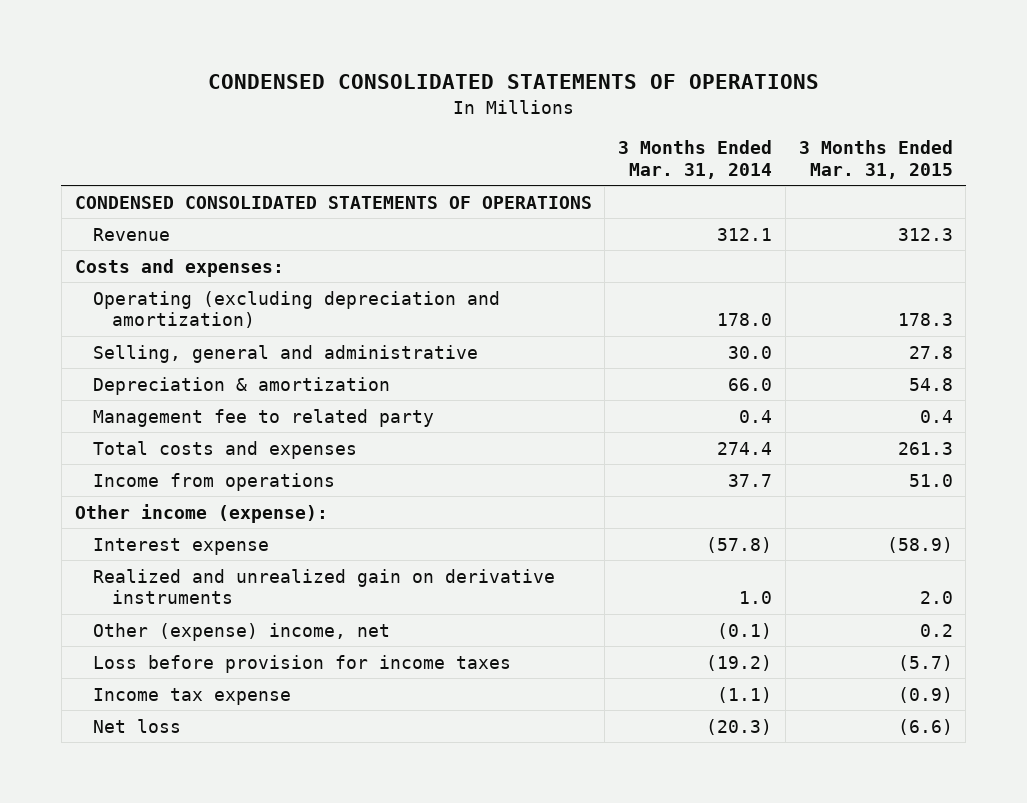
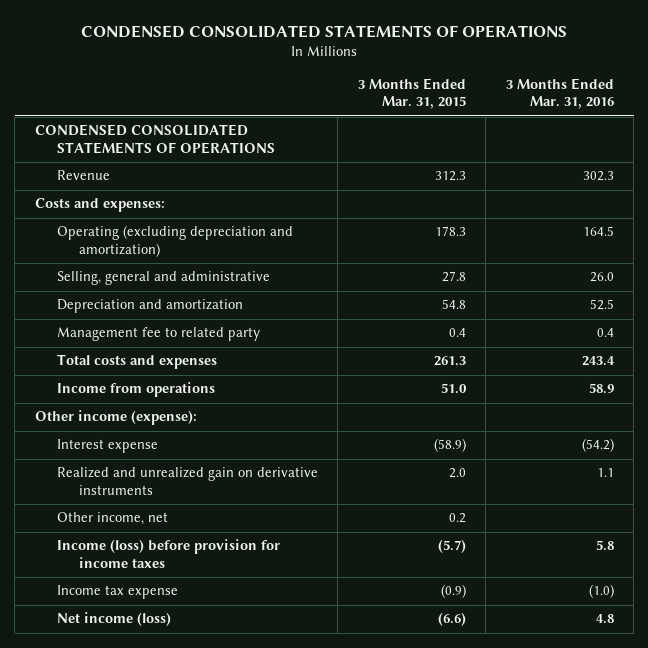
[618,140,773,179] 3 Months Ended Mar. 31, 2014 -> none
none -> [505,77,614,110] 3 Months Ended Mar. 31, 2016
[93,376,391,395] Depreciation & amortization -> [56,299,243,314] Depreciation and amortization
[93,622,391,641] Other (expense) income, net -> [56,512,168,526] Other income, net
[93,654,512,673] Loss before provision for income taxes -> [56,539,280,569] Income (loss) before provision for income taxes
[93,718,182,733] Net loss -> [56,612,171,627] Net income (loss)

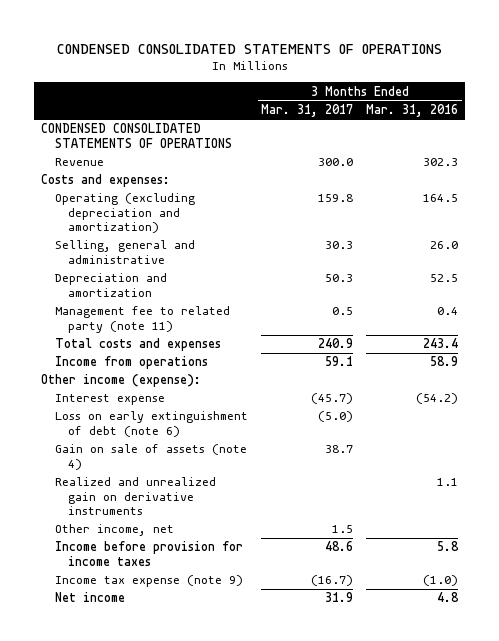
[357,77,466,110] 3 Months Ended Mar. 31, 2015 -> none
none -> [260,104,353,118] Mar. 31, 2017
[56,327,260,342] Management fee to related party -> [54,306,230,333] Management fee to related party (note 11)
none -> [54,411,248,437] Loss on early extinguishment of debt (note 6)
none -> [54,444,247,470] Gain on sale of assets (note 4)
[56,539,280,569] Income (loss) before provision for income taxes -> [54,541,243,566] Income before provision for income taxes
[56,585,178,600] Income tax expense -> [54,575,243,588] Income tax expense (note 9)
[56,612,171,627] Net income (loss) -> [54,592,125,603] Net income

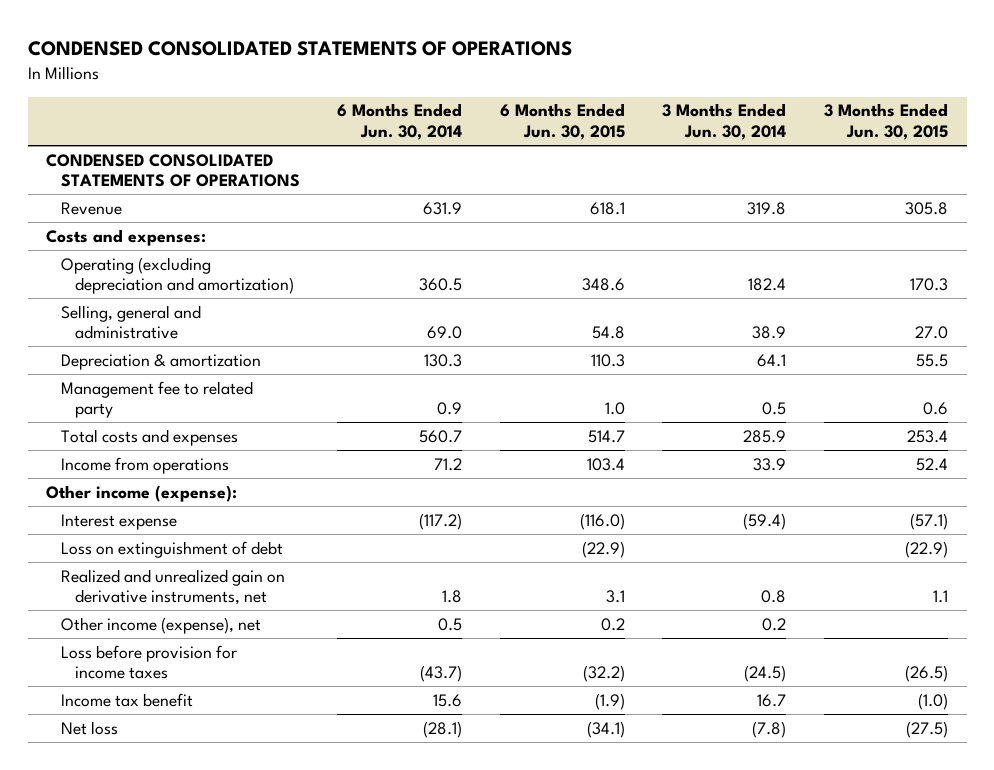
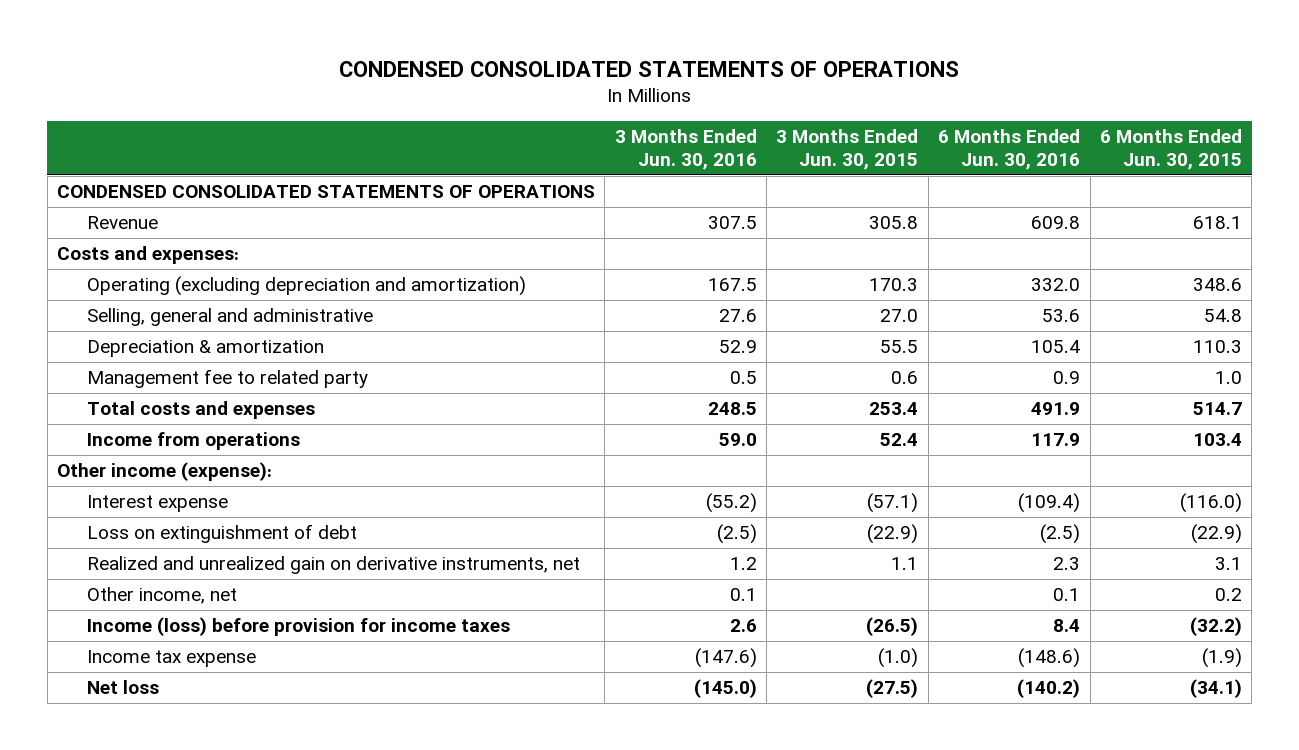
[337,103,463,140] 6 Months Ended Jun. 30, 2014 -> none
[662,103,787,140] 3 Months Ended Jun. 30, 2014 -> none
none -> [614,129,757,171] 3 Months Ended Jun. 30, 2016
none -> [938,129,1081,171] 6 Months Ended Jun. 30, 2016
[60,616,261,634] Other income (expense), net -> [86,587,237,605] Other income, net
[60,644,237,680] Loss before provision for income taxes -> [86,617,510,637] Income (loss) before provision for income taxes
[60,692,193,707] Income tax benefit -> [86,650,256,668] Income tax expense

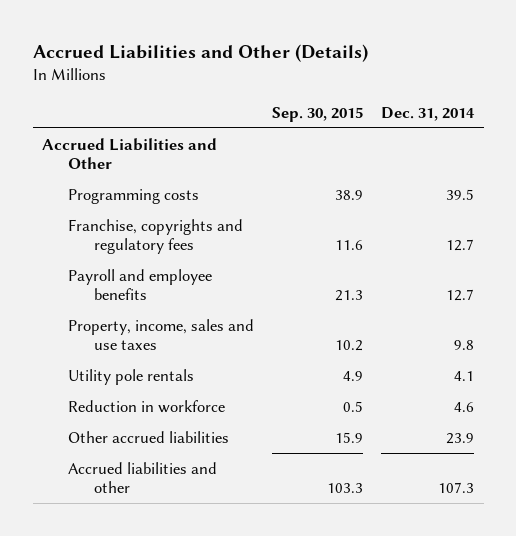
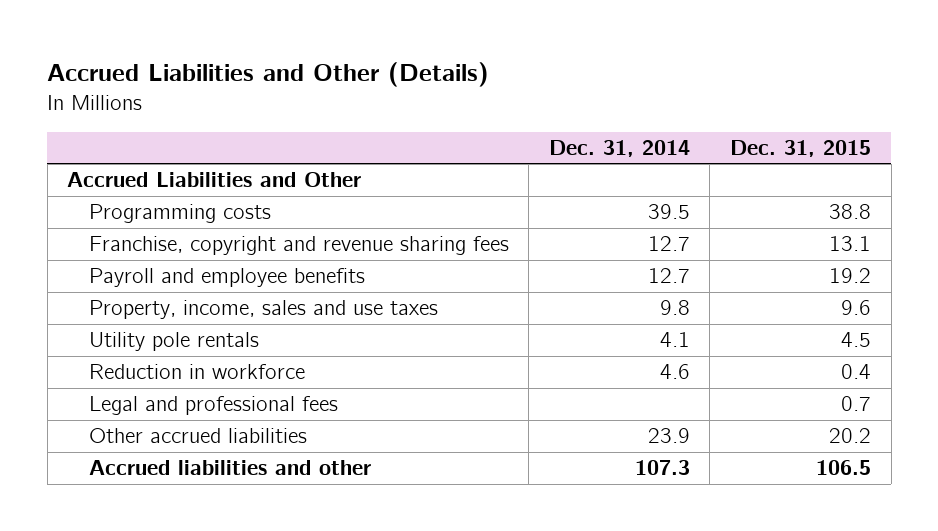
[272,106,364,122] Sep. 30, 2015 -> none
none -> [729,140,871,158] Dec. 31, 2015
[68,218,244,254] Franchise, copyrights and regulatory fees -> [88,236,509,256] Franchise, copyright and revenue sharing fees
none -> [88,396,338,416] Legal and professional fees

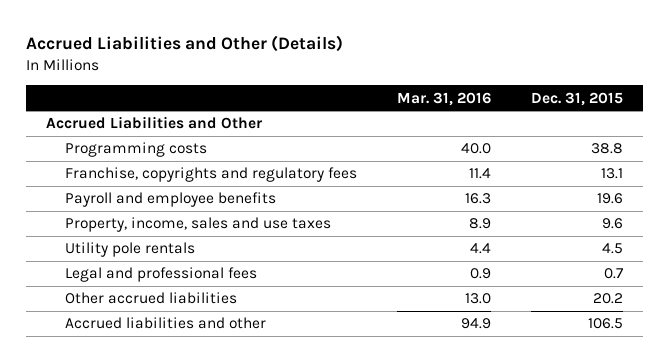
[548,140,690,158] Dec. 31, 2014 -> none
none -> [396,91,491,106] Mar. 31, 2016
[88,236,509,256] Franchise, copyright and revenue sharing fees -> [64,167,357,183] Franchise, copyrights and regulatory fees
[828,268,871,284] 19.2 -> [596,193,623,205] 19.6
[88,364,305,380] Reduction in workforce -> none

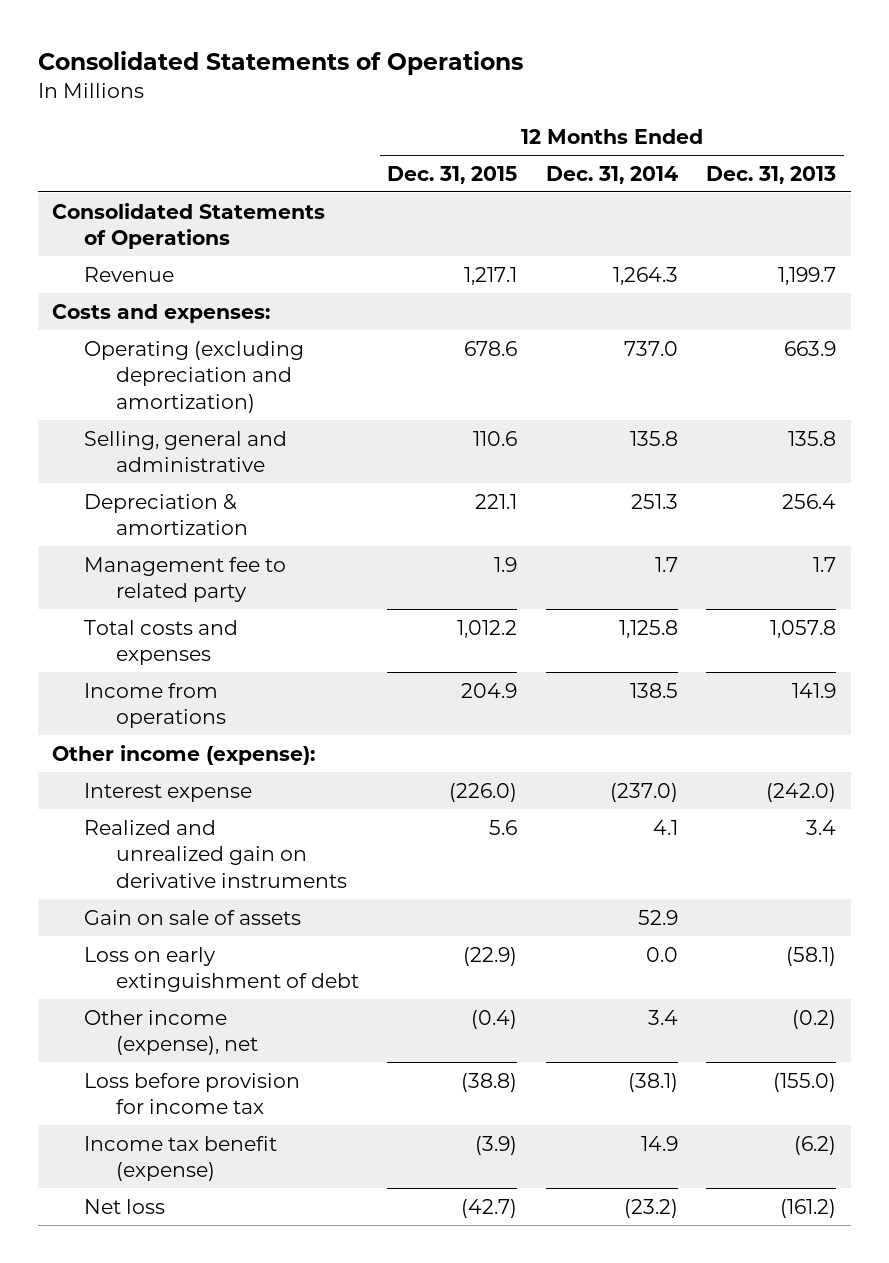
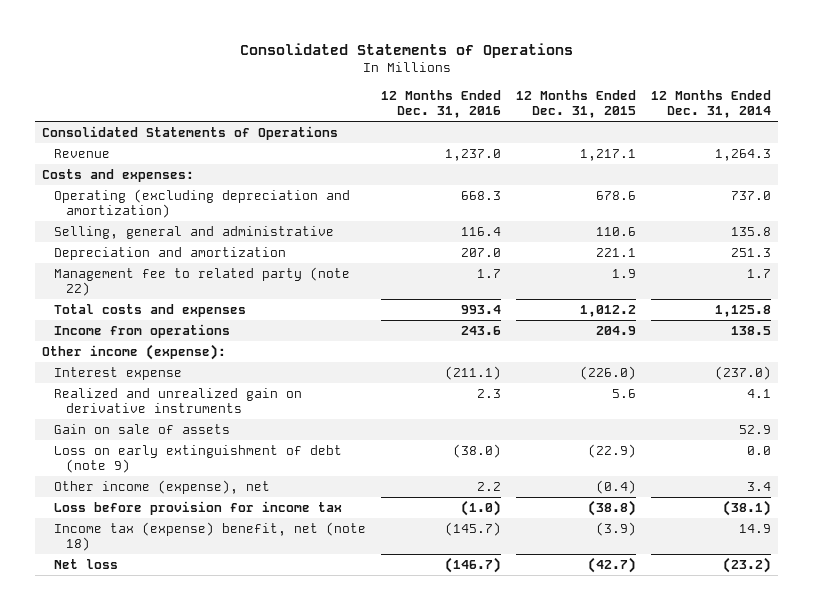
[706,165,837,184] Dec. 31, 2013 -> none
none -> [380,90,501,119] 12 Months Ended Dec. 31, 2016
[84,493,249,536] Depreciation & amortization -> [54,246,287,260] Depreciation and amortization
[84,556,287,603] Management fee to related party -> [54,266,351,296] Management fee to related party (note 22)
[84,946,360,993] Loss on early extinguishment of debt -> [54,444,343,473] Loss on early extinguishment of debt (note 9)
[84,1135,278,1182] Income tax benefit (expense) -> [54,521,367,551] Income tax (expense) benefit, net (note 18)

